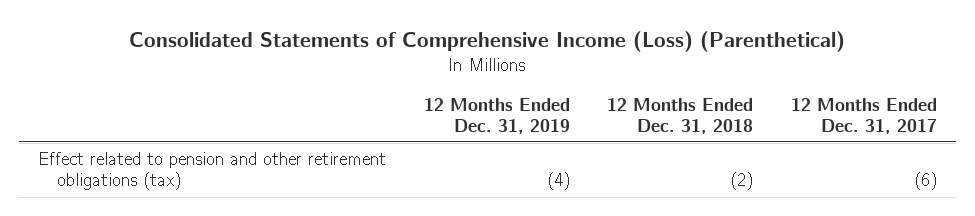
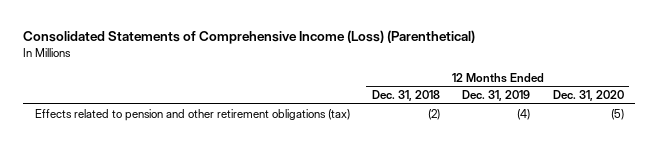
[790,97,937,134] 12 Months Ended Dec. 31, 2017 -> none
none -> [552,90,624,102] Dec. 31, 2020
[38,152,387,191] Effect related to pension and other retirement obligations (tax) -> [34,108,350,121] Effects related to pension and other retirement obligations (tax)

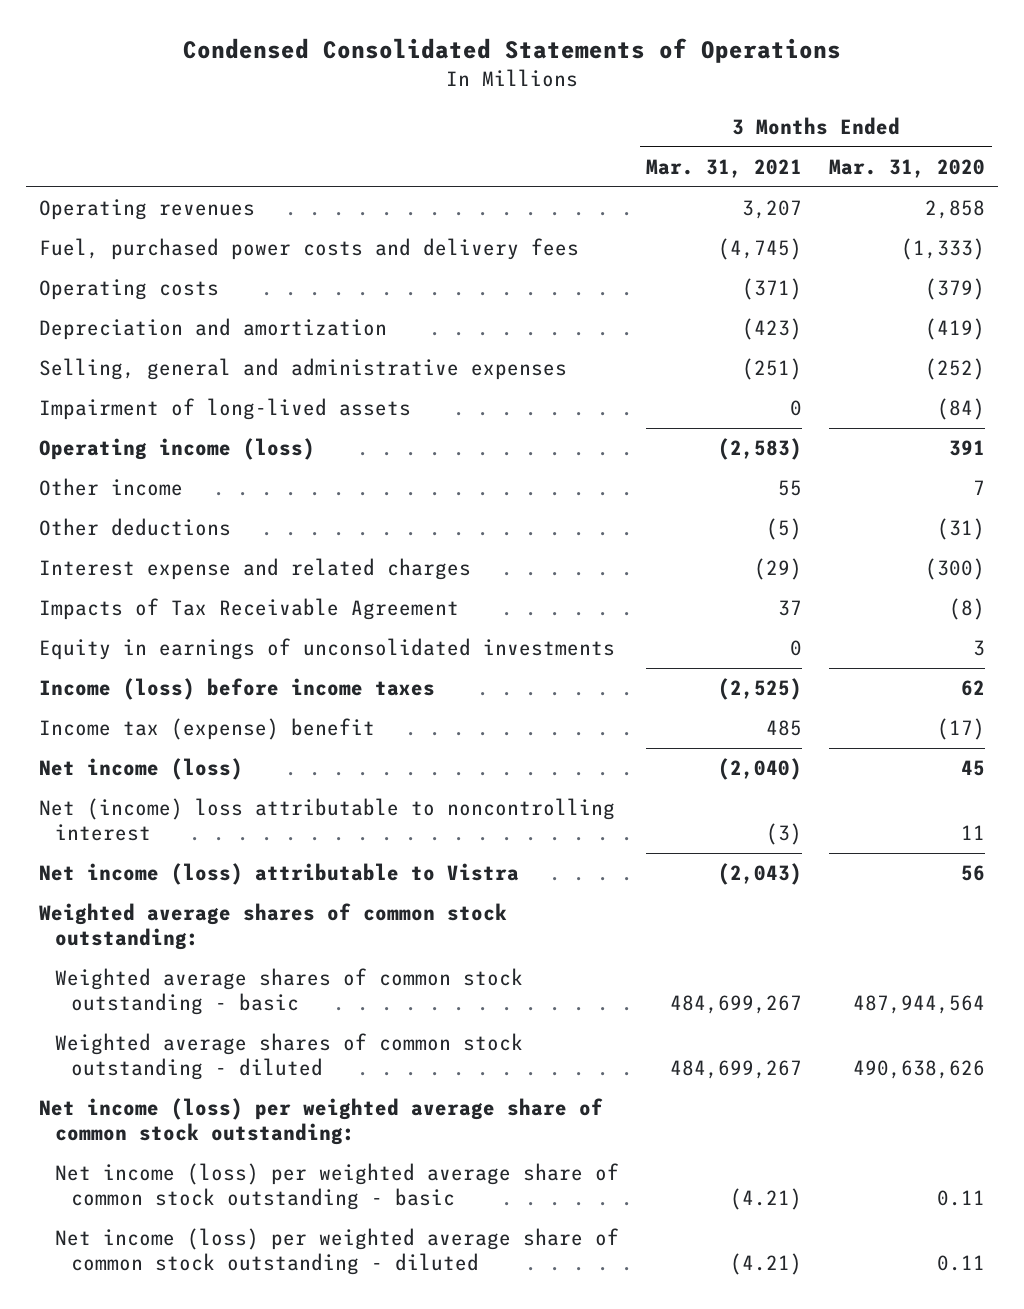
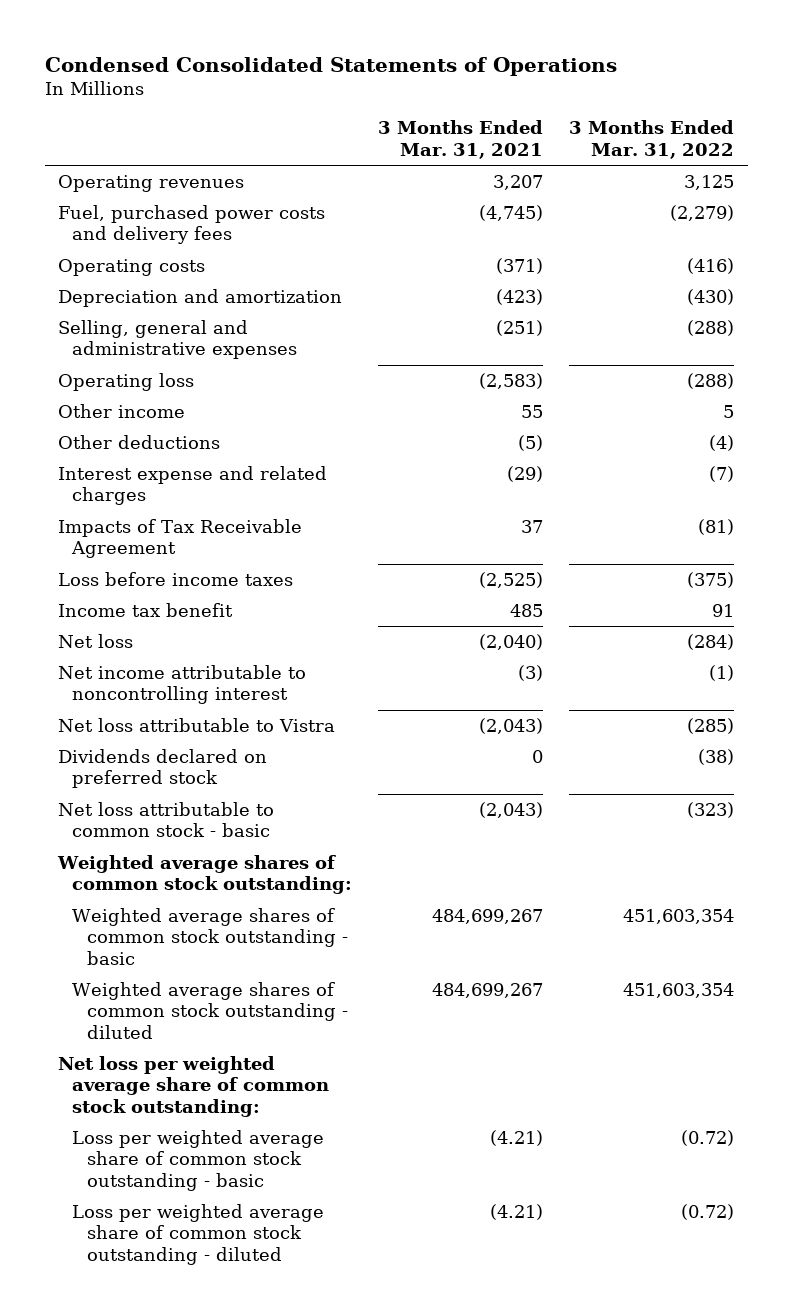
[829,158,986,178] Mar. 31, 2020 -> none
none -> [569,120,735,159] 3 Months Ended Mar. 31, 2022
[39,398,412,421] Impairment of long-lived assets -> none
[39,438,316,461] Operating income (loss) -> [57,372,194,391] Operating loss
[39,638,616,661] Equity in earnings of unconsolidated investments -> none
[39,678,436,701] Income (loss) before income taxes -> [57,571,293,586] Loss before income taxes
[39,718,376,741] Income tax (expense) benefit -> [57,602,233,617] Income tax benefit
[39,758,244,781] Net income (loss) -> [57,633,133,648] Net loss
[39,798,616,842] Net (income) loss attributable to noncontrolling interest -> [57,664,306,705] Net income attributable to noncontrolling interest
[39,863,520,886] Net income (loss) attributable to Vistra -> [57,717,335,732] Net loss attributable to Vistra
none -> [57,748,267,789] Dividends declared on preferred stock
none -> [57,801,274,838] Net loss attributable to common stock - basic
[39,1098,604,1146] Net income (loss) per weighted average share of common stock outstanding: -> [57,1055,330,1117] Net loss per weighted average share of common stock outstanding:
[55,1163,620,1211] Net income (loss) per weighted average share of common stock outstanding - basic -> [72,1129,325,1191] Loss per weighted average share of common stock outstanding - basic
[55,1228,620,1276] Net income (loss) per weighted average share of common stock outstanding - diluted -> [72,1203,325,1265] Loss per weighted average share of common stock outstanding - diluted

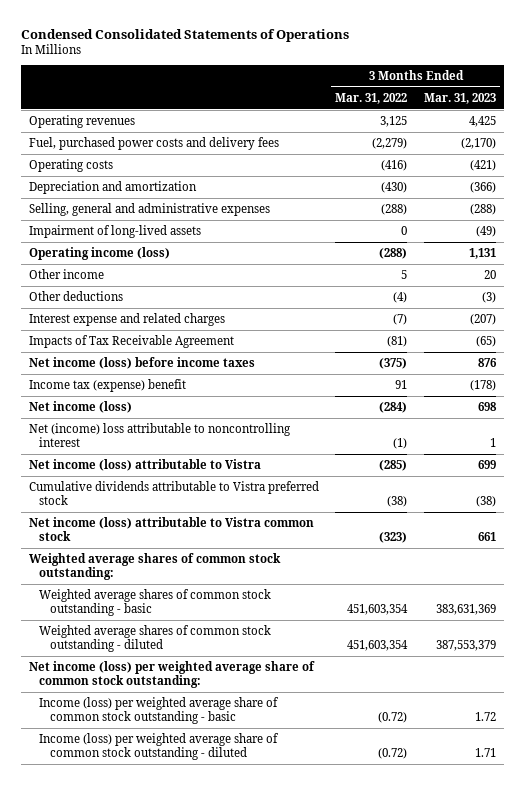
[378,120,544,159] 3 Months Ended Mar. 31, 2021 -> none
none -> [423,92,496,104] Mar. 31, 2023
none -> [29,224,202,238] Impairment of long-lived assets
[57,372,194,391] Operating loss -> [29,246,171,260] Operating income (loss)
[57,571,293,586] Loss before income taxes -> [29,356,256,369] Net income (loss) before income taxes
[57,602,233,617] Income tax benefit -> [29,378,187,392] Income tax (expense) benefit
[57,633,133,648] Net loss -> [29,400,133,413] Net income (loss)
[57,664,306,705] Net income attributable to noncontrolling interest -> [29,422,292,448] Net (income) loss attributable to noncontrolling interest
[57,717,335,732] Net loss attributable to Vistra -> [29,458,262,471] Net income (loss) attributable to Vistra
[57,748,267,789] Dividends declared on preferred stock -> [29,480,320,506] Cumulative dividends attributable to Vistra preferred stock
[57,801,274,838] Net loss attributable to common stock - basic -> [29,516,315,542] Net income (loss) attributable to Vistra common stock
[57,1055,330,1117] Net loss per weighted average share of common stock outstanding: -> [29,660,316,689] Net income (loss) per weighted average share of common stock outstanding:
[72,1129,325,1191] Loss per weighted average share of common stock outstanding - basic -> [39,696,280,725] Income (loss) per weighted average share of common stock outstanding - basic
[72,1203,325,1265] Loss per weighted average share of common stock outstanding - diluted -> [39,732,280,761] Income (loss) per weighted average share of common stock outstanding - diluted

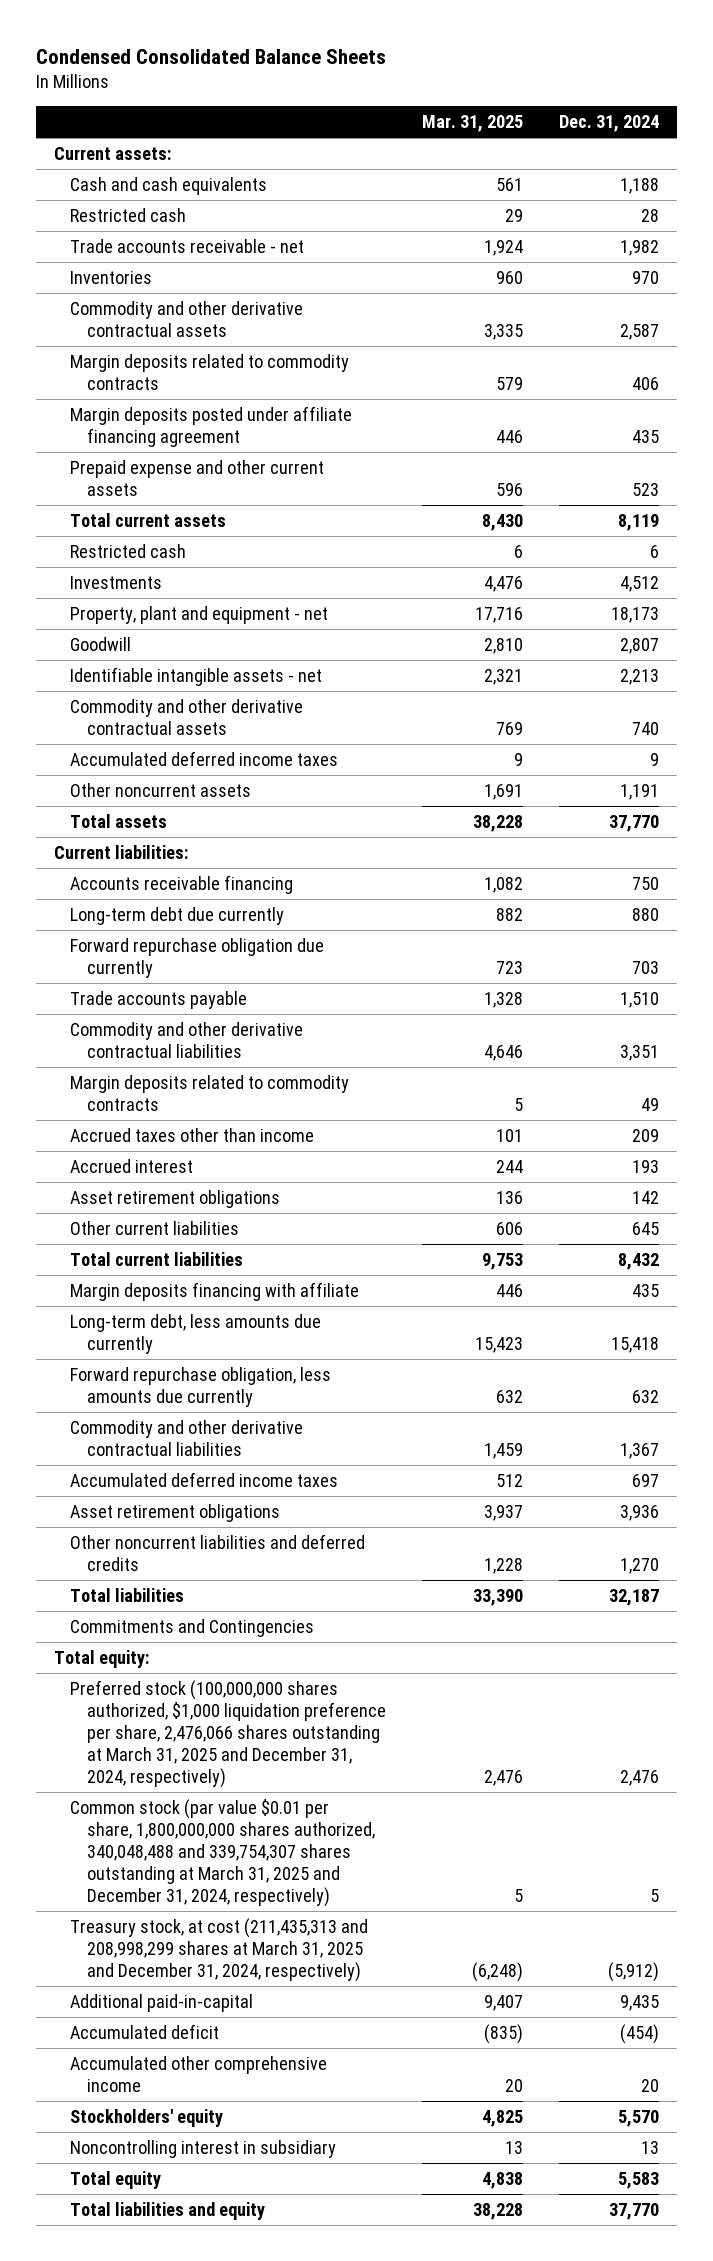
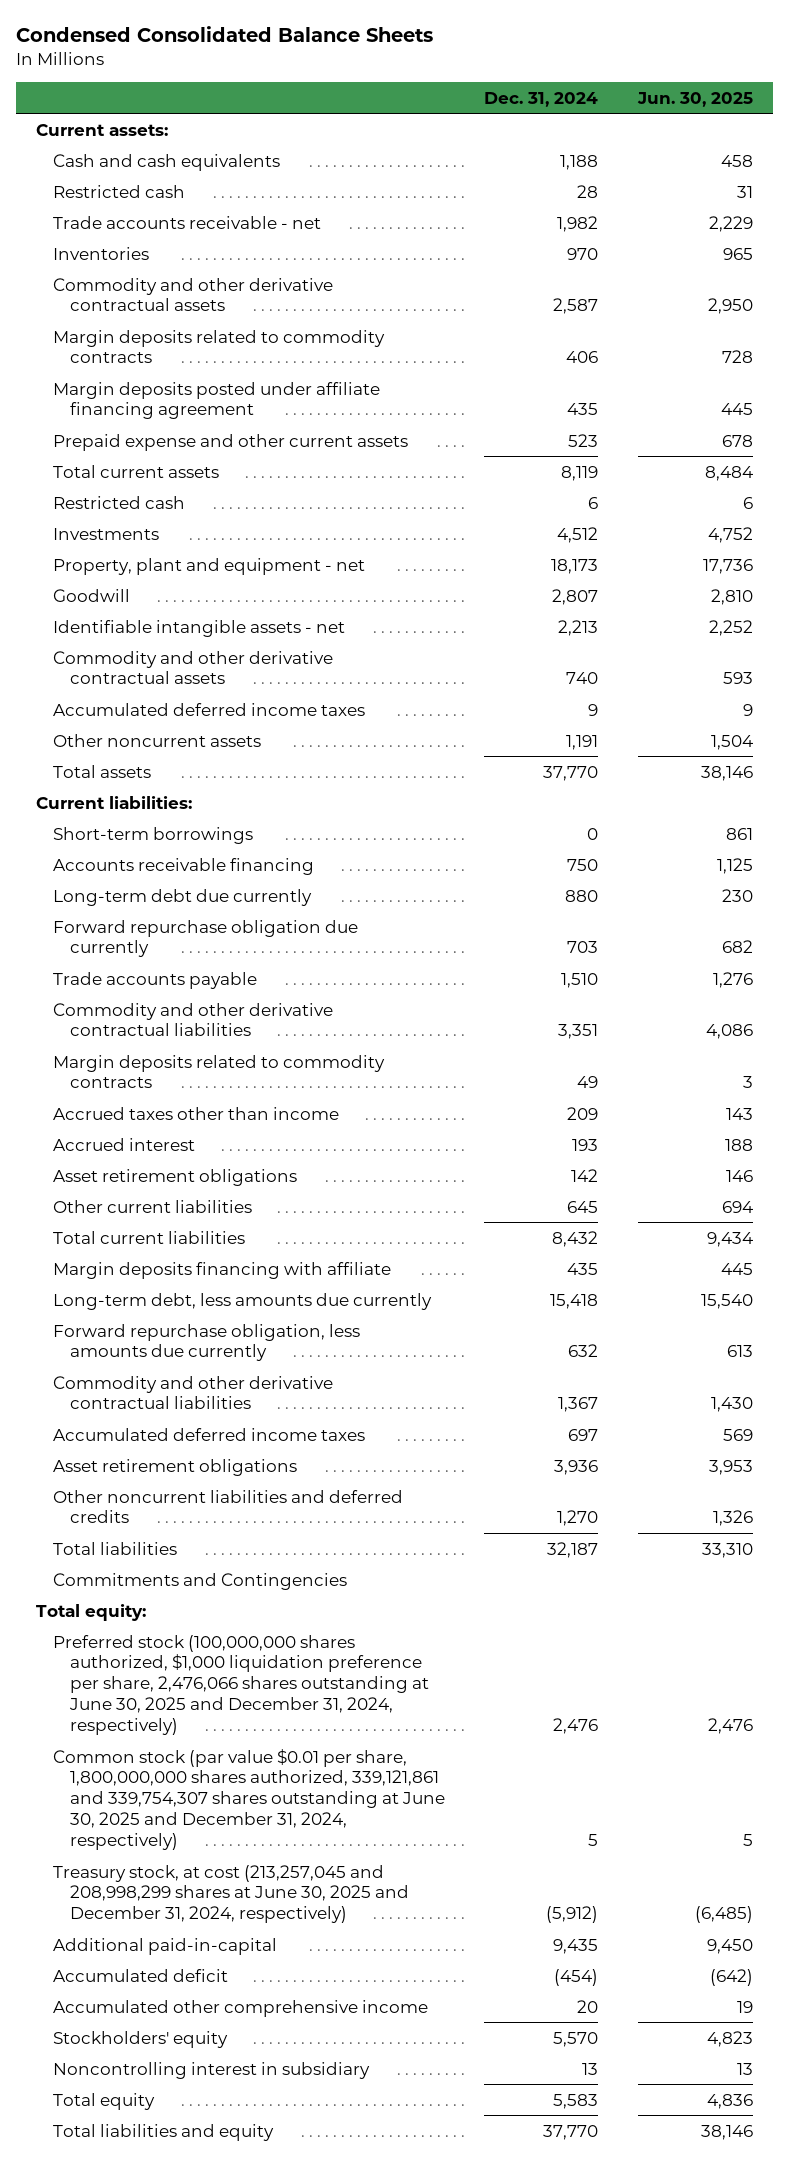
[421,115,523,133] Mar. 31, 2025 -> none
none -> [637,91,754,107] Jun. 30, 2025
none -> [52,826,253,844] Short-term borrowings
[70,1679,386,1788] Preferred stock (100,000,000 shares authorized, $1,000 liquidation preference per share, 2,476,066 shares outstanding at March 31, 2025 and December 31, 2024, respectively) -> [52,1634,429,1736] Preferred stock (100,000,000 shares authorized, $1,000 liquidation preference per share, 2,476,066 shares outstanding at June 30, 2025 and December 31, 2024, respectively)
[70,1798,375,1907] Common stock (par value $0.01 per share, 1,800,000,000 shares authorized, 340,048,488 and 339,754,307 shares outstanding at March 31, 2025 and December 31, 2024, respectively) -> [52,1748,445,1851] Common stock (par value $0.01 per share, 1,800,000,000 shares authorized, 339,121,861 and 339,754,307 shares outstanding at June 30, 2025 and December 31, 2024, respectively)
[70,1917,369,1982] Treasury stock, at cost (211,435,313 and 208,998,299 shares at March 31, 2025 and December 31, 2024, respectively) -> [52,1864,409,1924] Treasury stock, at cost (213,257,045 and 208,998,299 shares at June 30, 2025 and December 31, 2024, respectively)

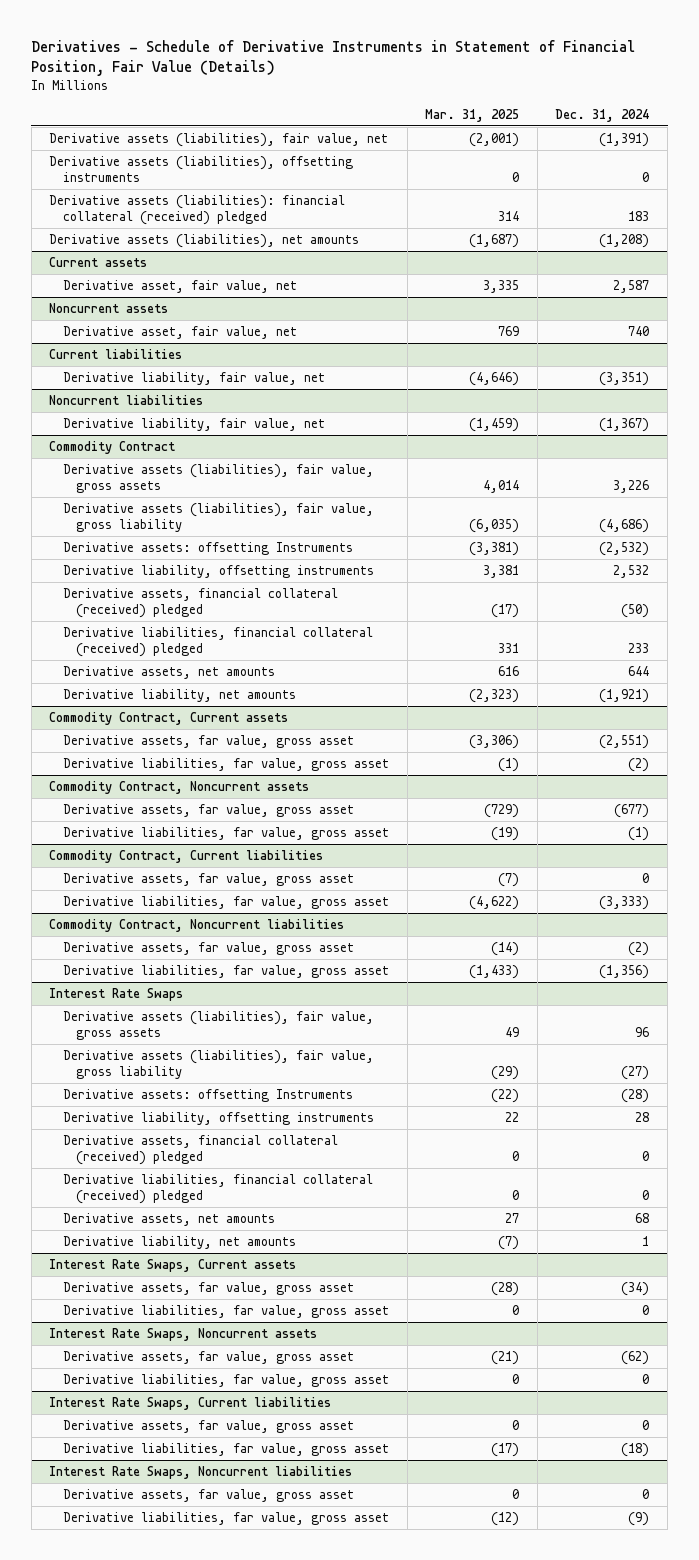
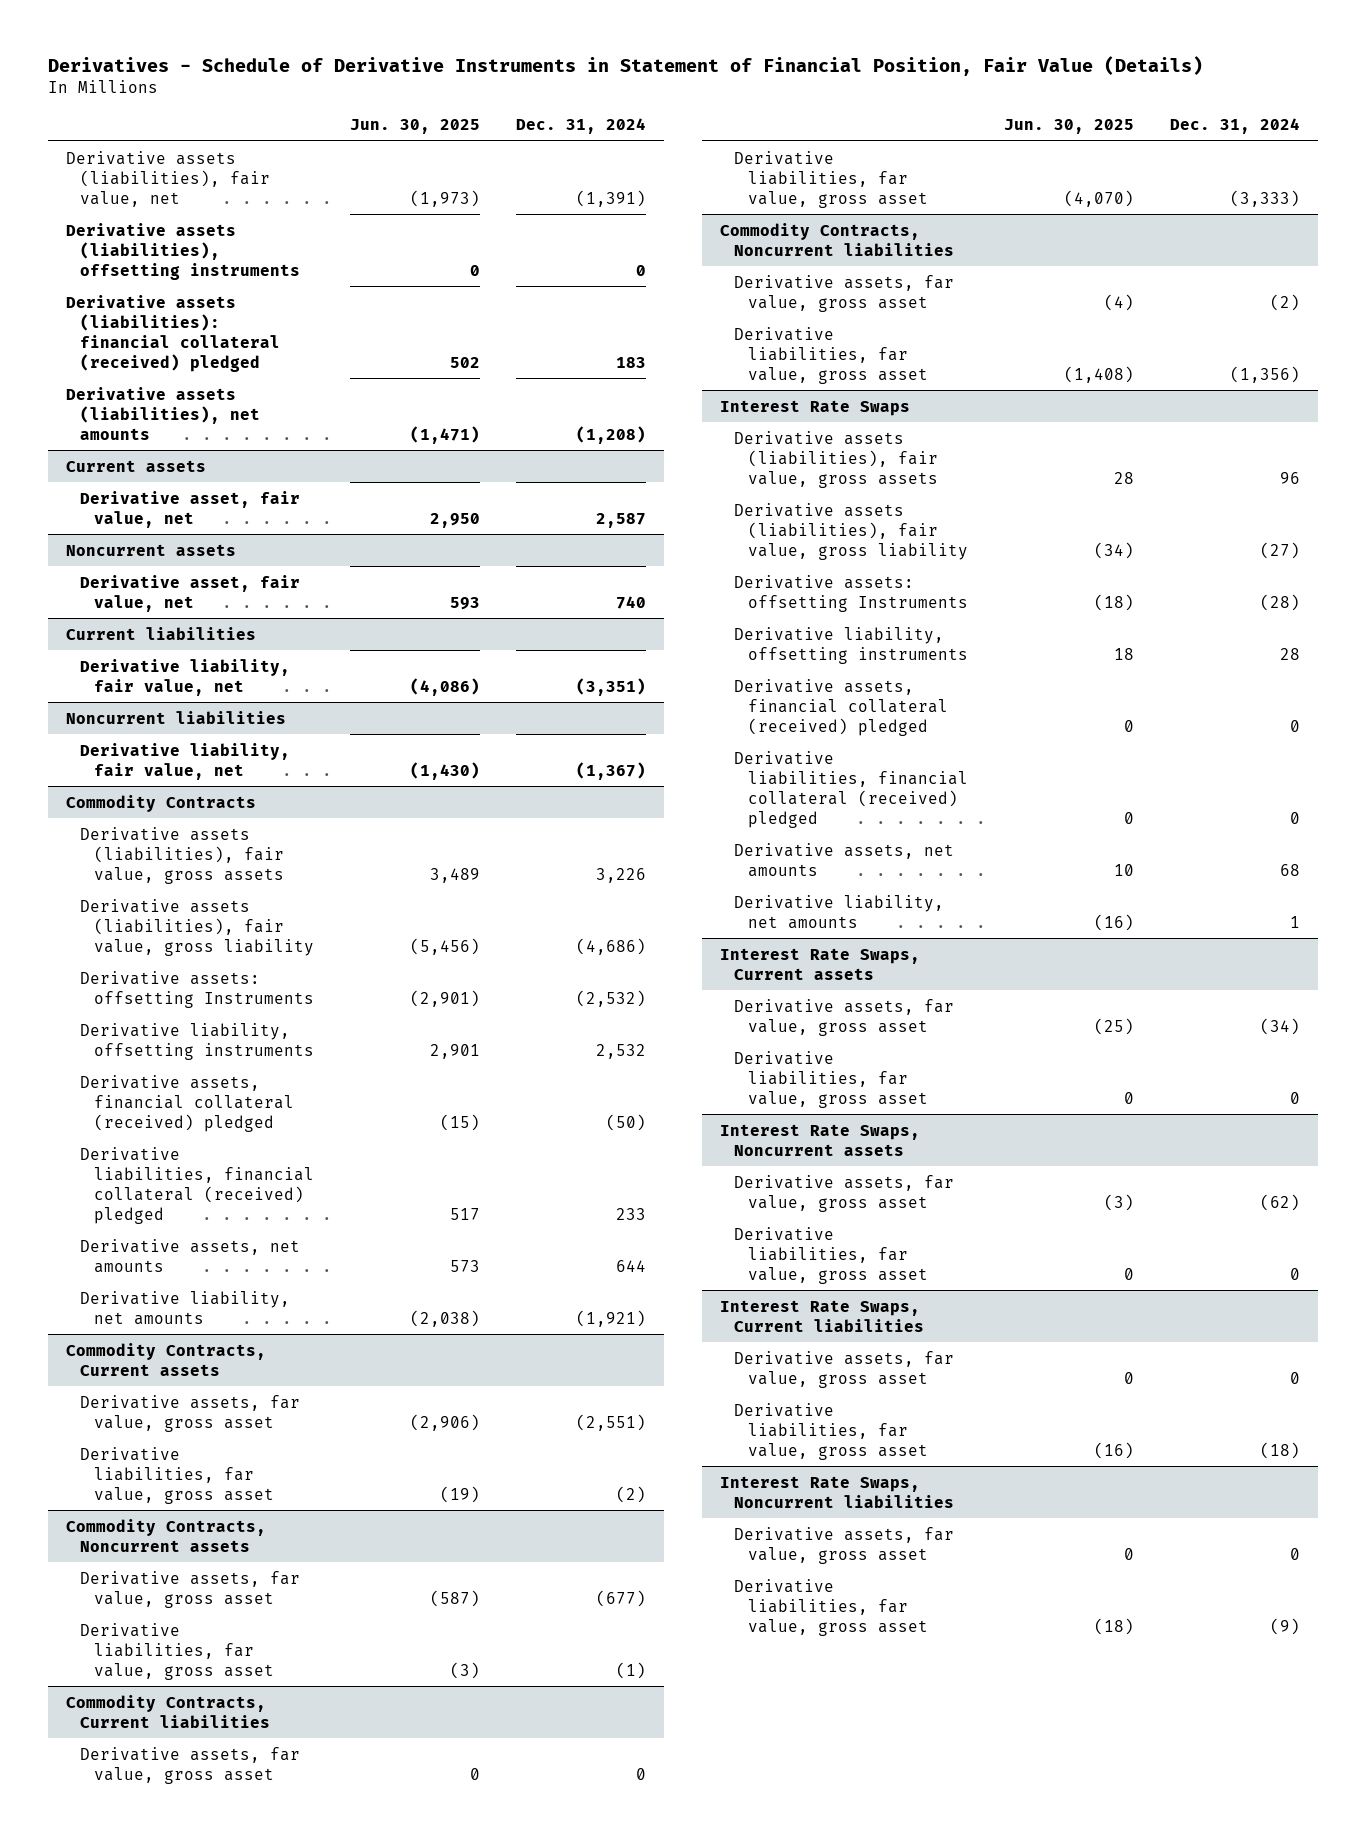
[425,108,520,122] Mar. 31, 2025 -> none
none -> [349,118,480,134] Jun. 30, 2025
[49,441,176,455] Commodity Contract -> [65,794,256,812] Commodity Contracts
[49,712,289,726] Commodity Contract, Current assets -> [65,1342,266,1376] Commodity Contracts, Current assets
[49,781,310,795] Commodity Contract, Noncurrent assets -> [65,1518,266,1552] Commodity Contracts, Noncurrent assets
[49,850,324,864] Commodity Contract, Current liabilities -> [65,1694,270,1728] Commodity Contracts, Current liabilities
[49,919,345,933] Commodity Contract, Noncurrent liabilities -> [720,222,955,256] Commodity Contracts, Noncurrent liabilities

